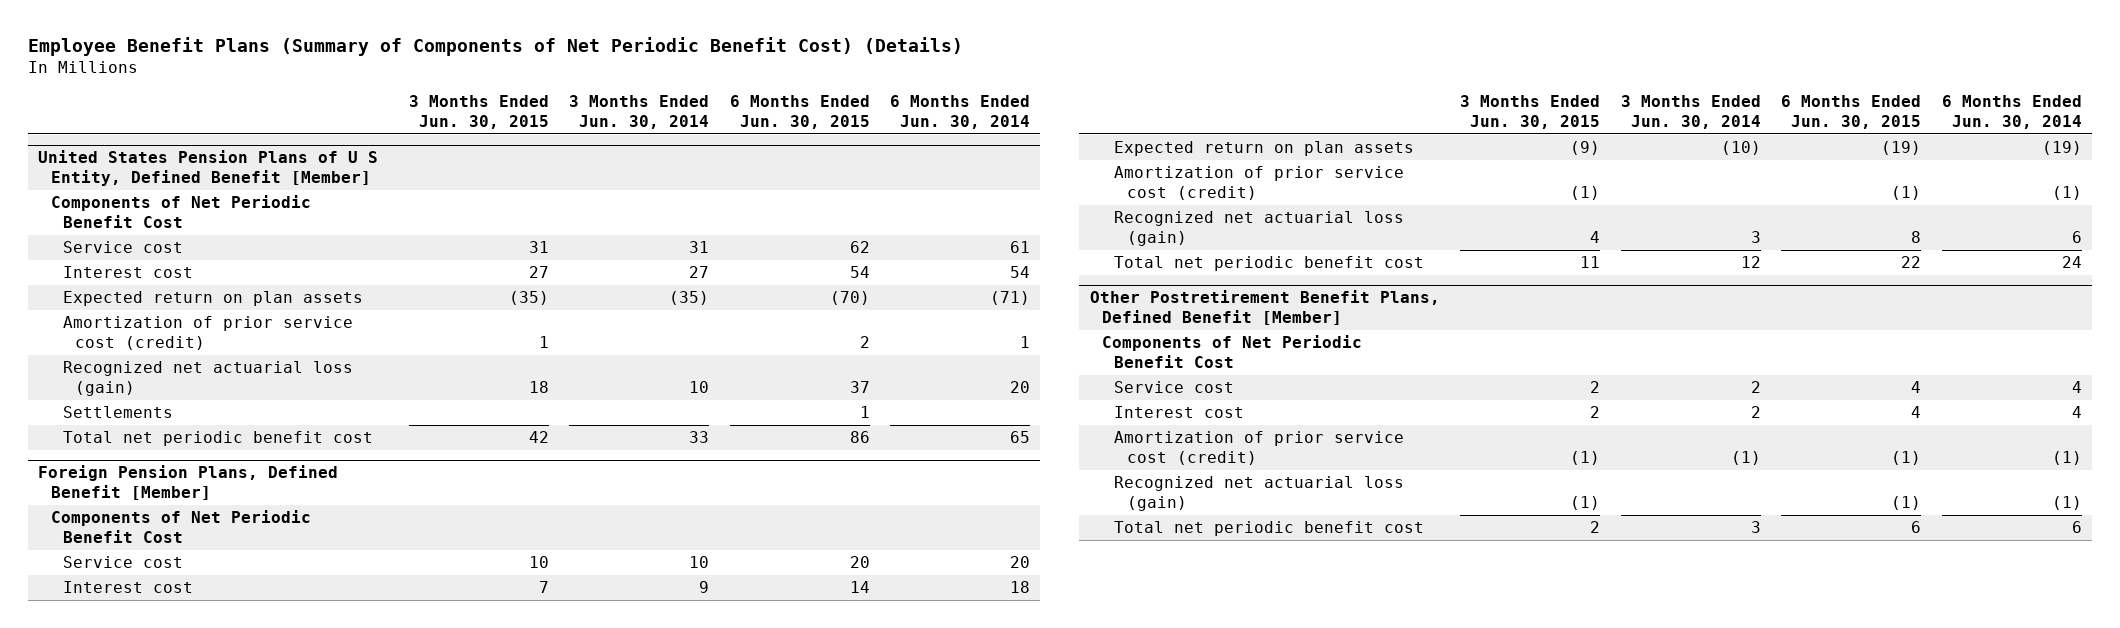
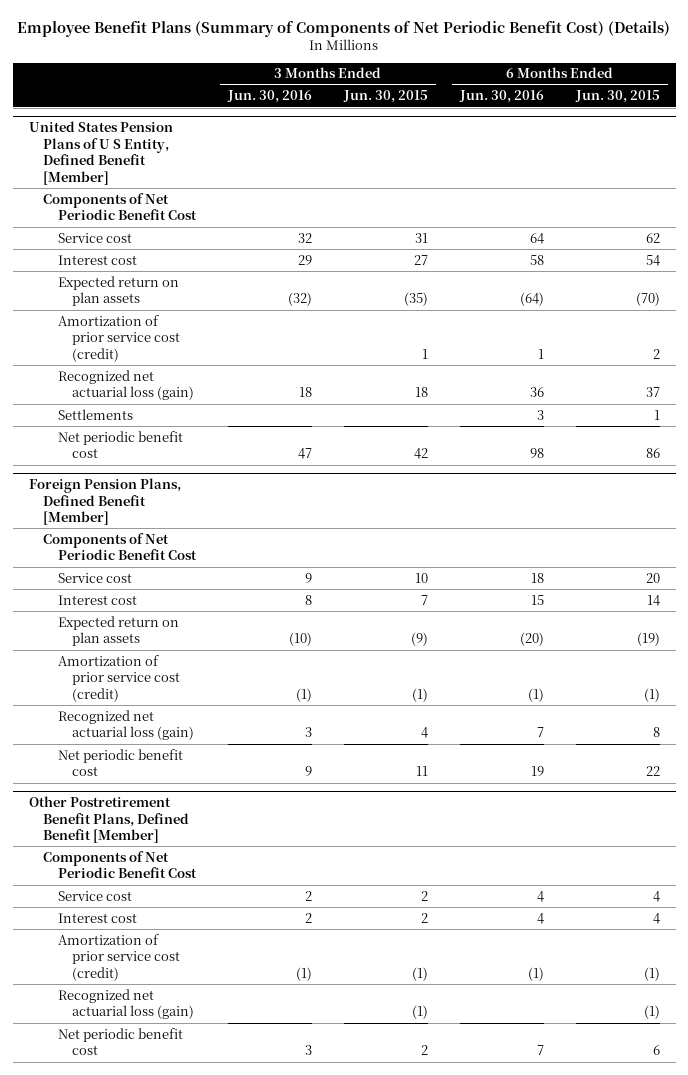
[569,94,710,130] 3 Months Ended Jun. 30, 2014 -> none
[890,94,1031,130] 6 Months Ended Jun. 30, 2014 -> none
none -> [226,90,312,104] Jun. 30, 2016
none -> [458,90,544,104] Jun. 30, 2016
[62,430,373,446] Total net periodic benefit cost -> [57,430,183,459] Net periodic benefit cost
[1114,255,1425,271] Total net periodic benefit cost -> [57,748,183,777] Net periodic benefit cost
[1114,520,1425,536] Total net periodic benefit cost -> [57,1027,183,1056] Net periodic benefit cost

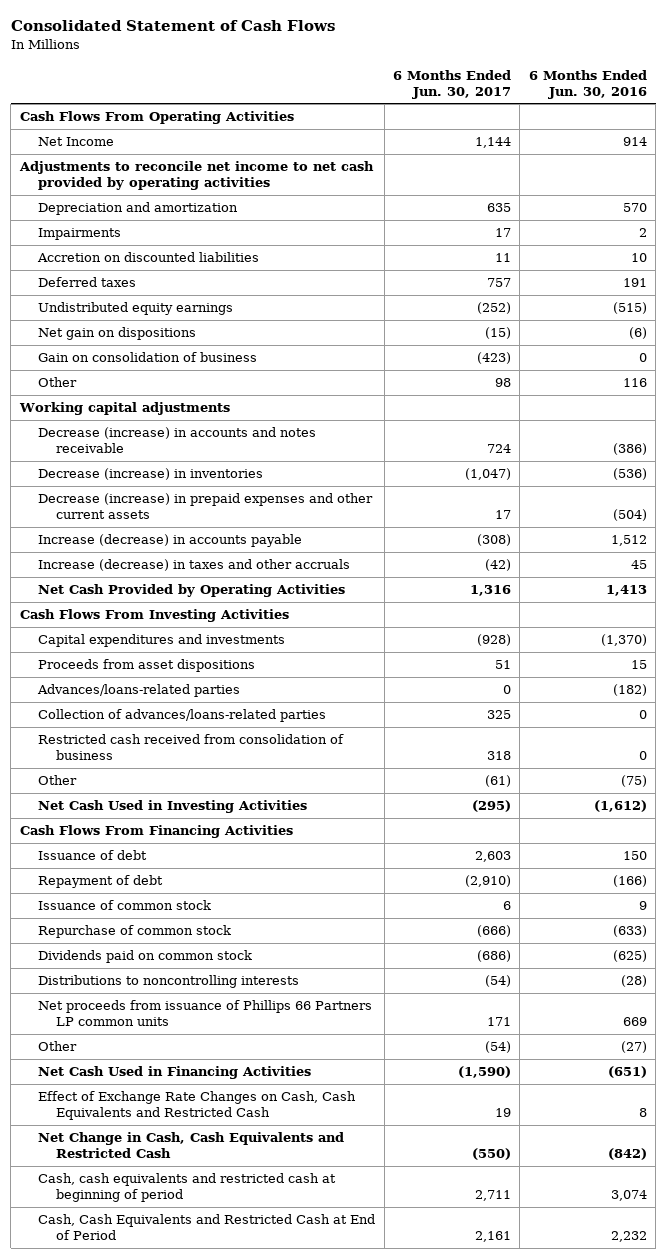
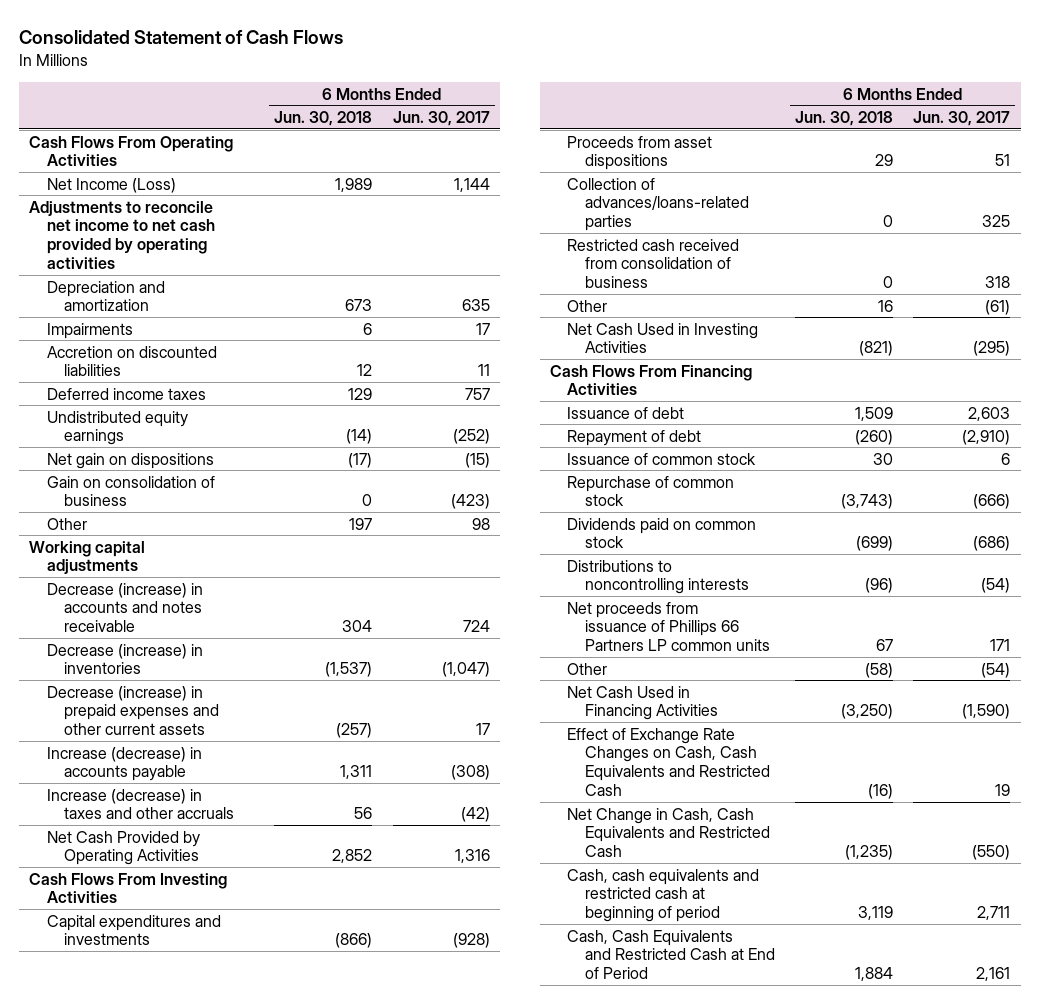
[528,69,647,99] 6 Months Ended Jun. 30, 2016 -> none
none -> [274,110,373,126] Jun. 30, 2018
[38,137,115,147] Net Income -> [46,177,176,193] Net Income (Loss)
[38,277,137,288] Deferred taxes -> [46,387,206,400] Deferred income taxes
[37,684,241,698] Advances/loans-related parties -> none

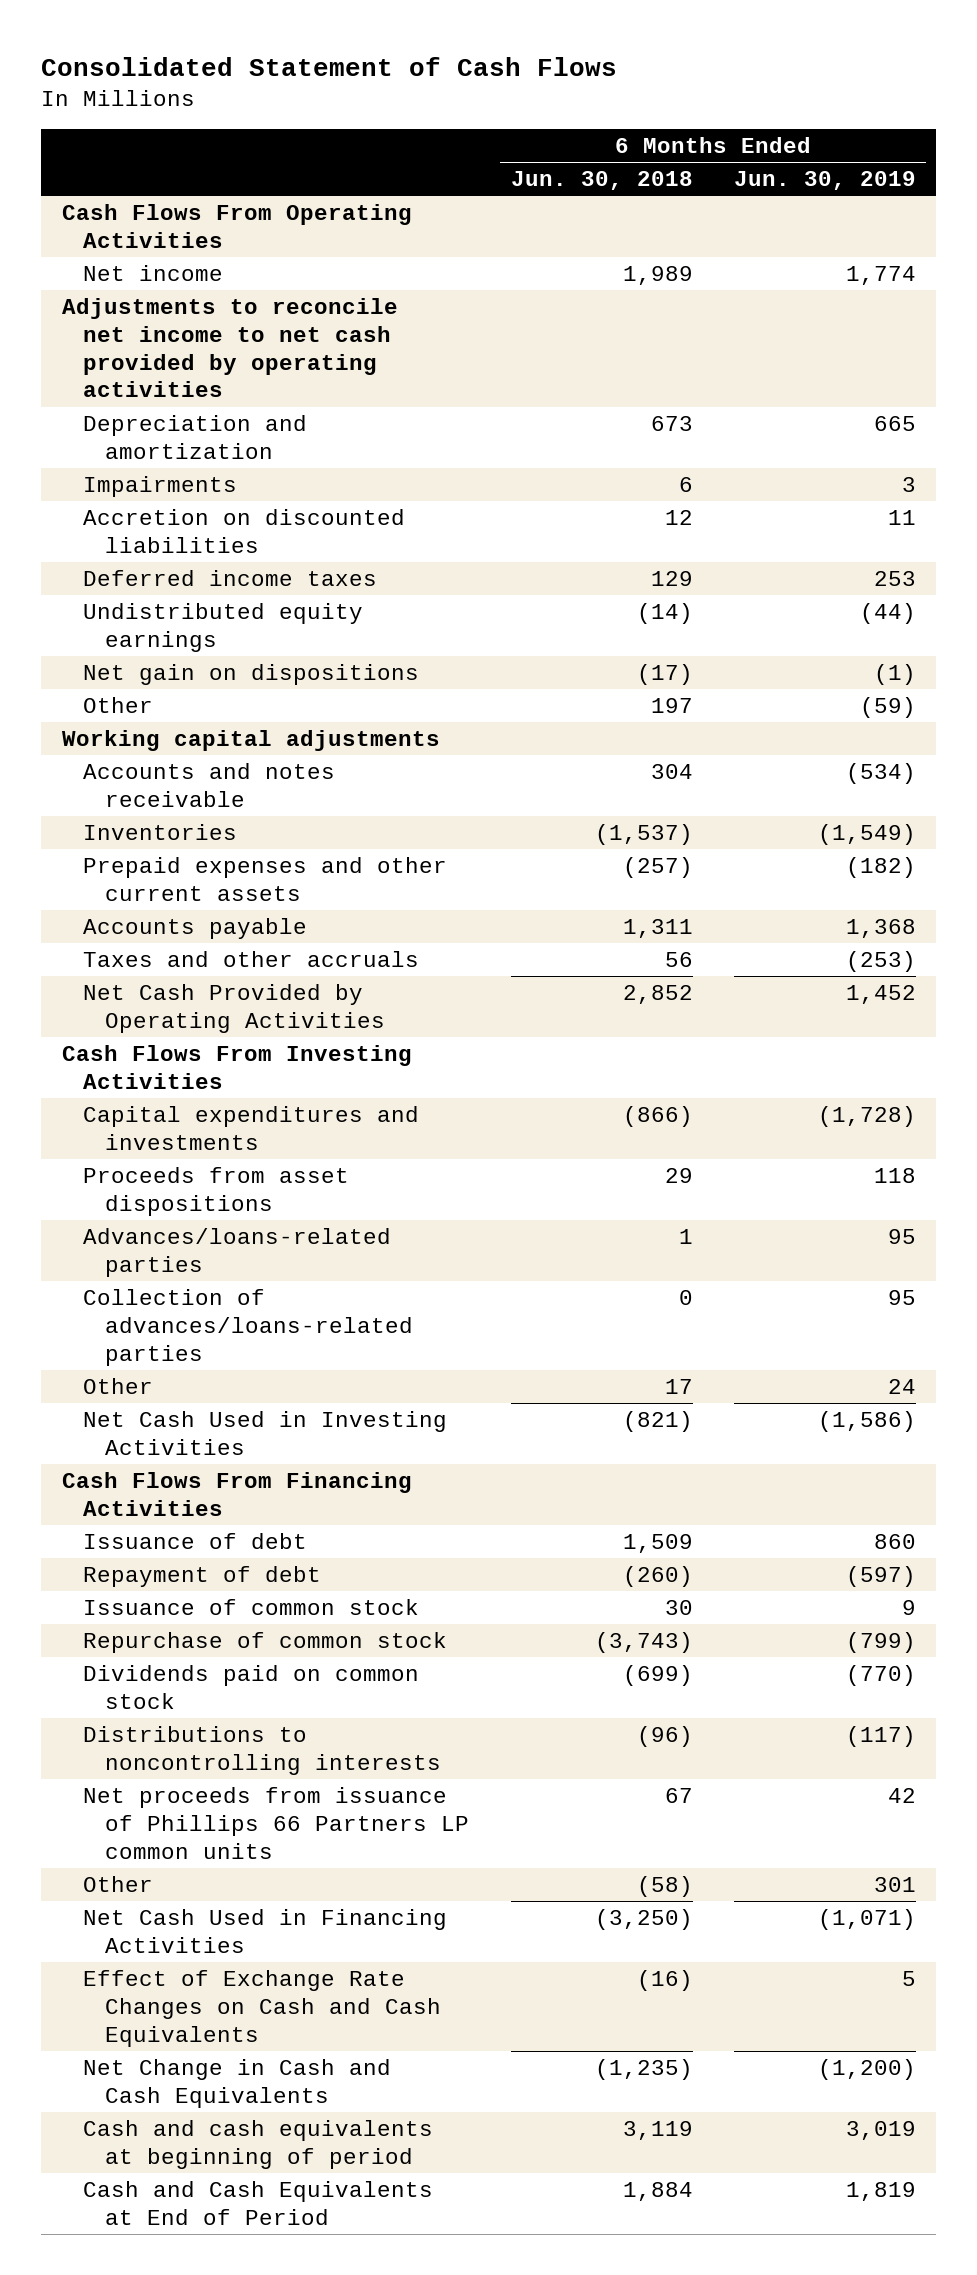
[392,110,490,126] Jun. 30, 2017 -> none
none -> [733,171,916,191] Jun. 30, 2019
[46,177,176,193] Net Income (Loss) -> [83,265,224,282] Net income
[46,475,215,507] Gain on consolidation of business -> none
[46,582,203,633] Decrease (increase) in accounts and notes receivable -> [83,763,336,807] Accounts and notes receivable
[46,643,203,675] Decrease (increase) in inventories -> [83,824,238,841] Inventories
[46,685,220,736] Decrease (increase) in prepaid expenses and other current assets -> [83,857,448,901] Prepaid expenses and other current assets
[46,746,202,782] Increase (decrease) in accounts payable -> [83,918,308,940] Accounts payable
[46,788,235,820] Increase (decrease) in taxes and other accruals -> [83,951,420,968] Taxes and other accruals
none -> [83,1228,392,1277] Advances/loans-related parties
[567,238,740,289] Restricted cash received from consolidation of business -> none
[878,299,894,312] 16 -> [664,1379,693,1395] 17
[567,727,770,796] Effect of Exchange Rate Changes on Cash, Cash Equivalents and Restricted Cash -> [83,1970,442,2047] Effect of Exchange Rate Changes on Cash and Cash Equivalents
[567,807,770,858] Net Change in Cash, Cash Equivalents and Restricted Cash -> [83,2059,392,2108] Net Change in Cash and Cash Equivalents
[567,868,760,923] Cash, cash equivalents and restricted cash at beginning of period -> [83,2120,434,2169] Cash and cash equivalents at beginning of period
[567,929,775,980] Cash, Cash Equivalents and Restricted Cash at End of Period -> [83,2181,434,2225] Cash and Cash Equivalents at End of Period

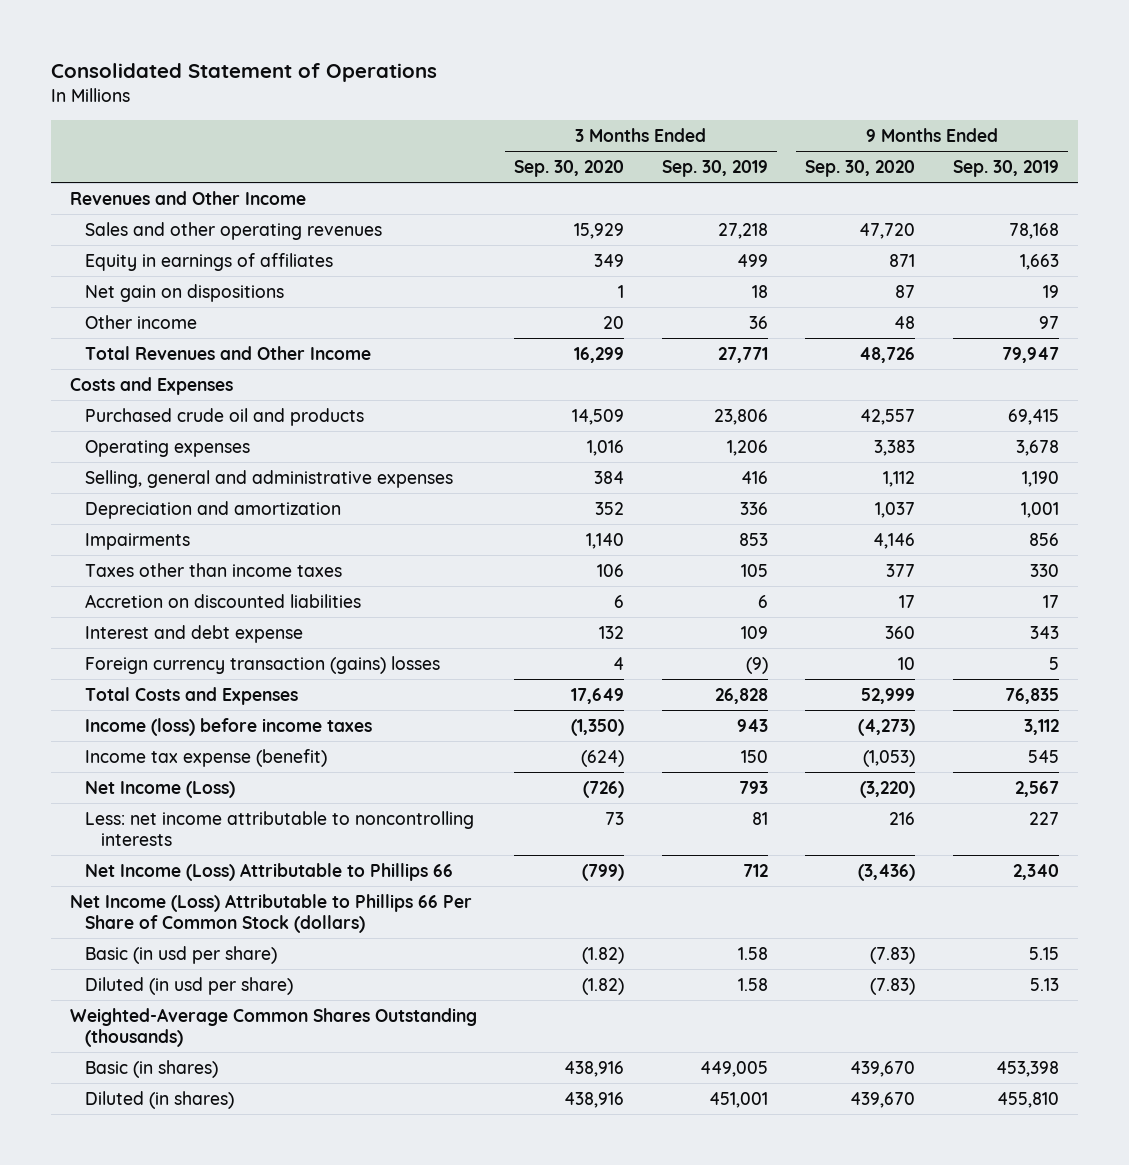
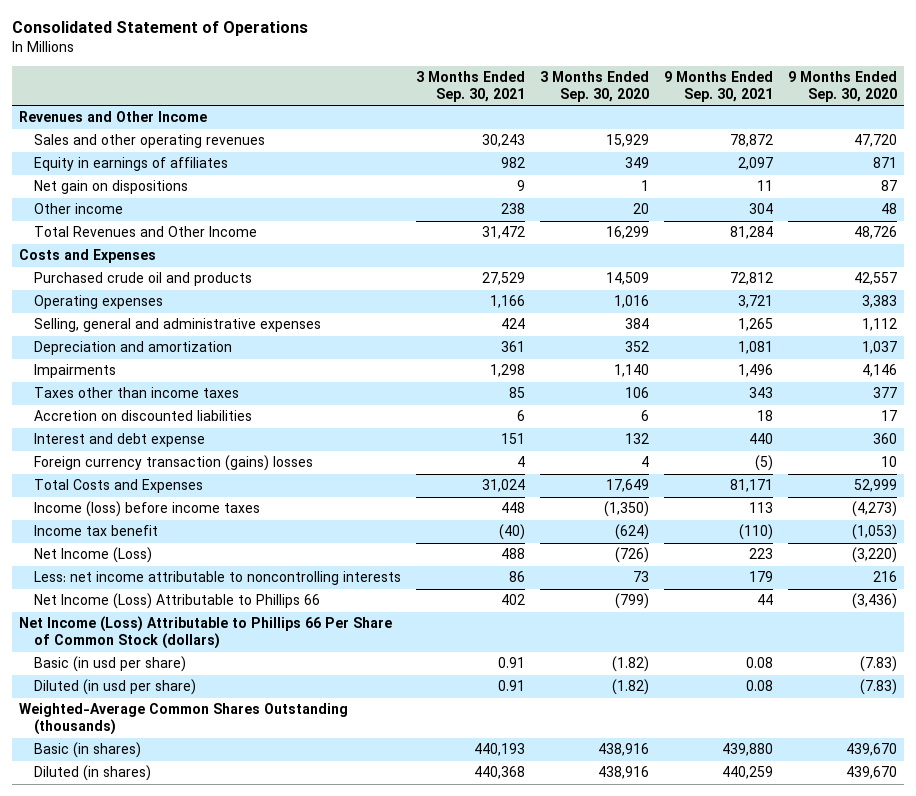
[661,160,768,178] Sep. 30, 2019 -> none
[952,160,1059,178] Sep. 30, 2019 -> none
none -> [416,70,526,102] 3 Months Ended Sep. 30, 2021
none -> [663,70,773,102] 9 Months Ended Sep. 30, 2021
[85,748,328,767] Income tax expense (benefit) -> [34,525,159,537] Income tax benefit

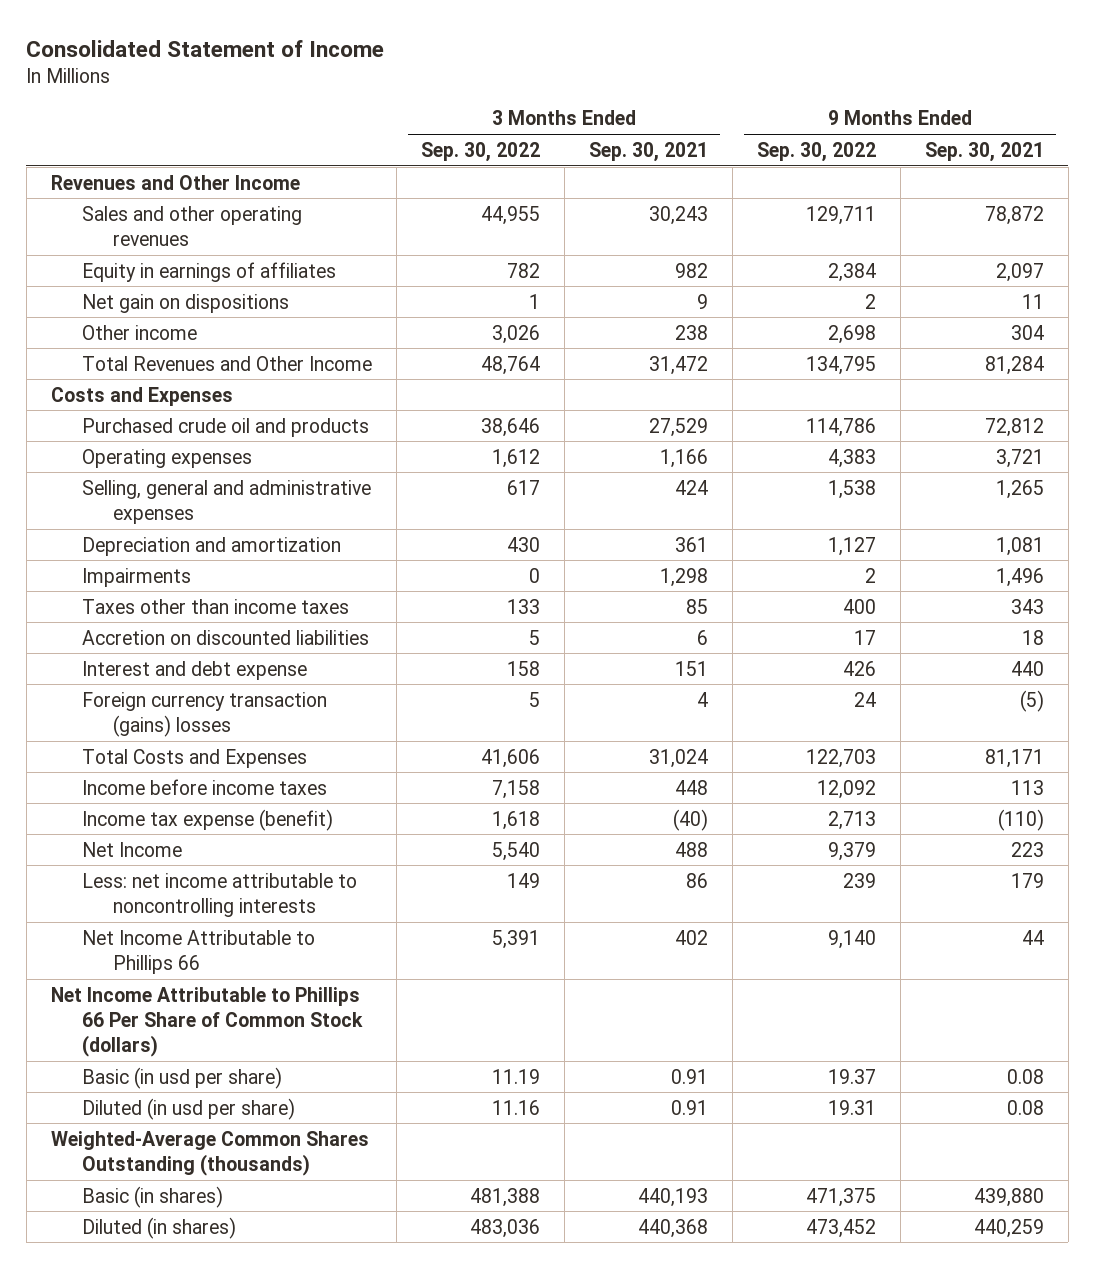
[11,21,308,37] Consolidated Statement of Operations -> [26,39,385,57] Consolidated Statement of Income
[539,70,649,102] 3 Months Ended Sep. 30, 2020 -> none
[787,70,897,102] 9 Months Ended Sep. 30, 2020 -> none
none -> [420,141,540,162] Sep. 30, 2022
none -> [756,141,876,162] Sep. 30, 2022
[34,501,261,518] Income (loss) before income taxes -> [81,778,327,795] Income before income taxes
[34,525,159,537] Income tax benefit -> [81,808,333,831] Income tax expense (benefit)
[34,547,153,564] Net Income (Loss) -> [81,841,182,857] Net Income
[34,593,321,610] Net Income (Loss) Attributable to Phillips 66 -> [81,929,315,974] Net Income Attributable to Phillips 66
[19,616,393,650] Net Income (Loss) Attributable to Phillips 66 Per Share of Common Stock (dollars) -> [50,986,363,1058] Net Income Attributable to Phillips 66 Per Share of Common Stock (dollars)

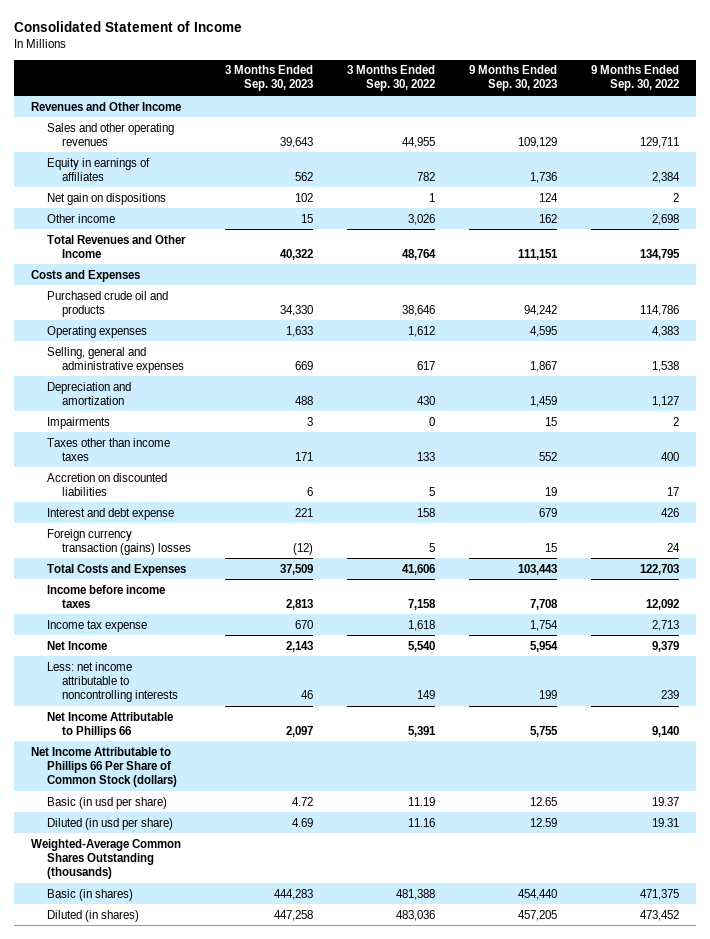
[588,141,708,162] Sep. 30, 2021 -> none
[924,141,1044,162] Sep. 30, 2021 -> none
none -> [224,65,313,92] 3 Months Ended Sep. 30, 2023
none -> [468,65,557,92] 9 Months Ended Sep. 30, 2023
[81,808,333,831] Income tax expense (benefit) -> [46,619,147,632] Income tax expense

